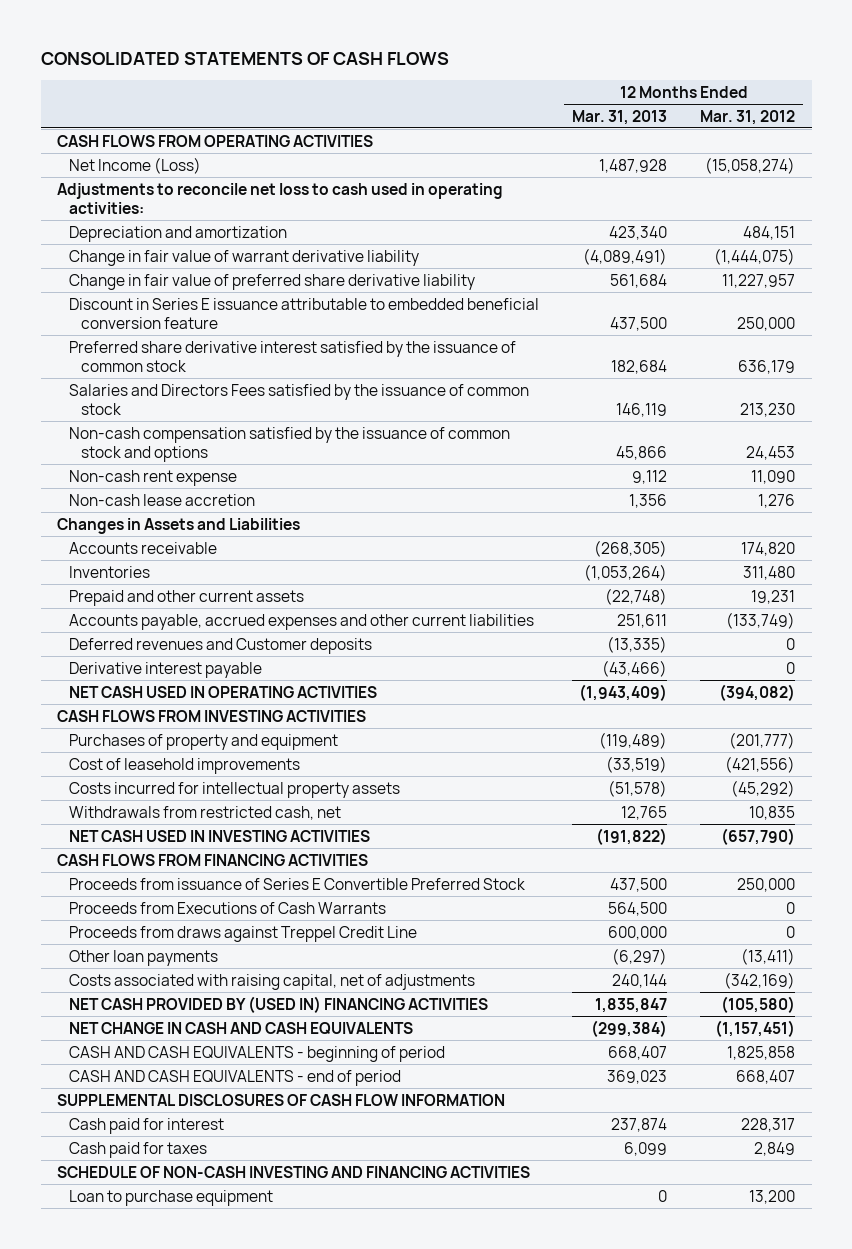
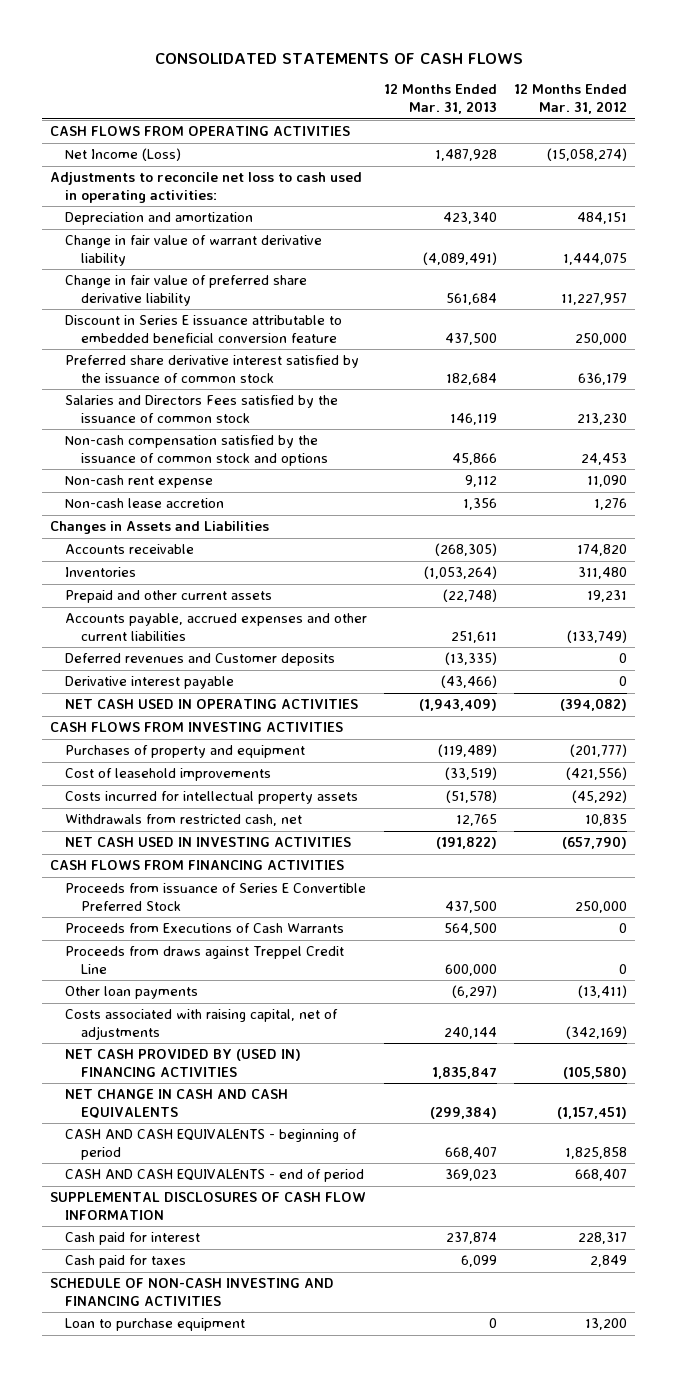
[714,247,796,265] (1,444,075) -> [562,252,627,265] 1,444,075

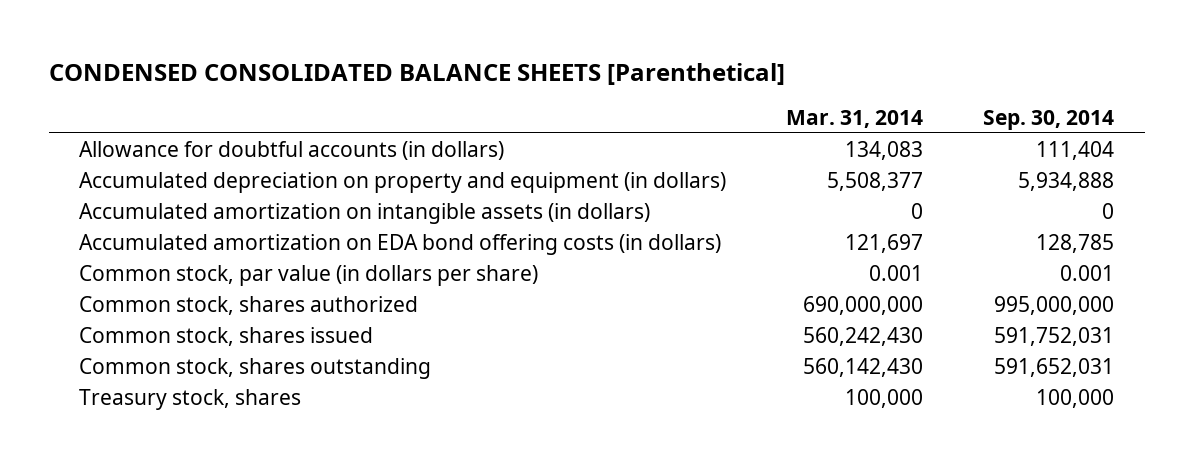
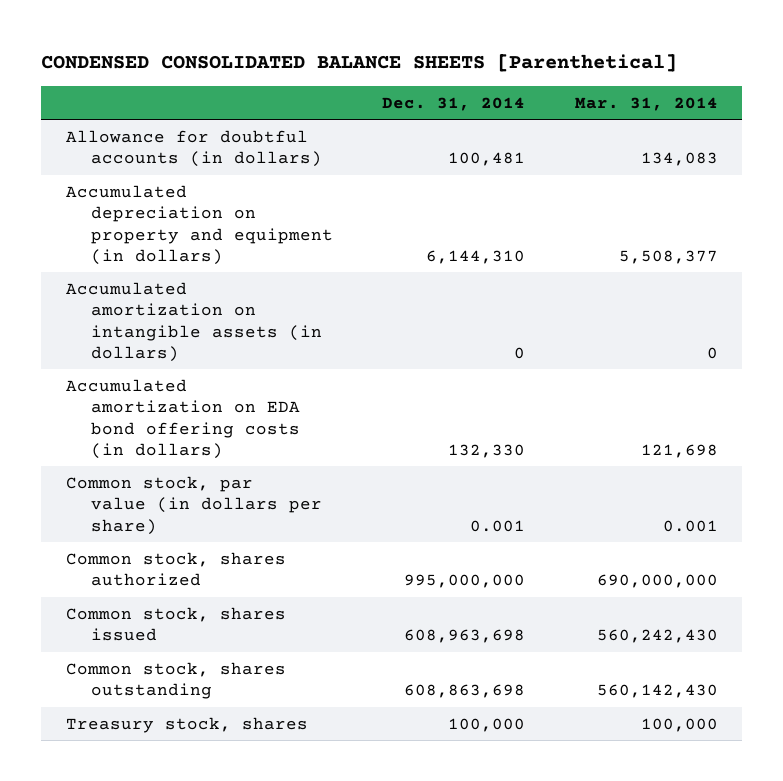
[983,109,1115,130] Sep. 30, 2014 -> none
none -> [382,96,526,111] Dec. 31, 2014
[845,233,924,253] 121,697 -> [640,444,718,459] 121,698

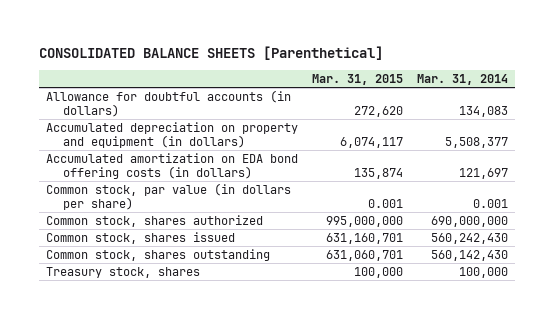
[40,54,677,73] CONDENSED CONSOLIDATED BALANCE SHEETS [Parenthetical] -> [38,45,383,60] CONSOLIDATED BALANCE SHEETS [Parenthetical]
[382,96,526,111] Dec. 31, 2014 -> none
none -> [311,73,403,85] Mar. 31, 2015
[65,281,322,363] Accumulated amortization on intangible assets (in dollars) -> none
[640,444,718,459] 121,698 -> [458,167,508,179] 121,697

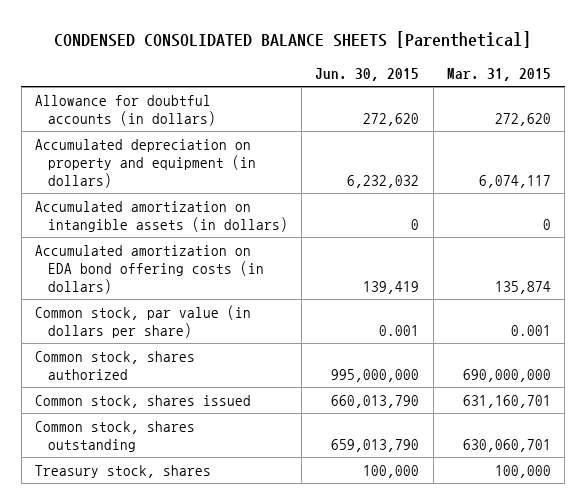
[38,45,383,60] CONSOLIDATED BALANCE SHEETS [Parenthetical] -> [54,30,532,48] CONDENSED CONSOLIDATED BALANCE SHEETS [Parenthetical]
[416,73,508,85] Mar. 31, 2014 -> none
none -> [315,67,420,81] Jun. 30, 2015
none -> [34,201,288,233] Accumulated amortization on intangible assets (in dollars)
[325,216,403,228] 995,000,000 -> [463,369,552,383] 690,000,000
[325,250,403,262] 631,060,701 -> [463,439,552,453] 630,060,701

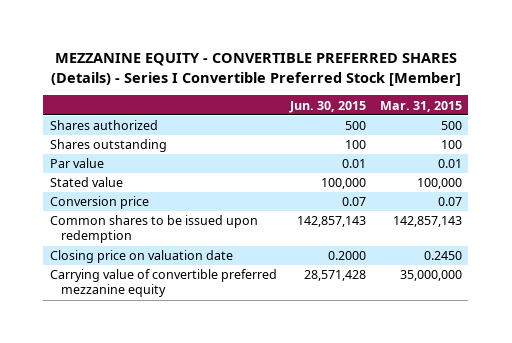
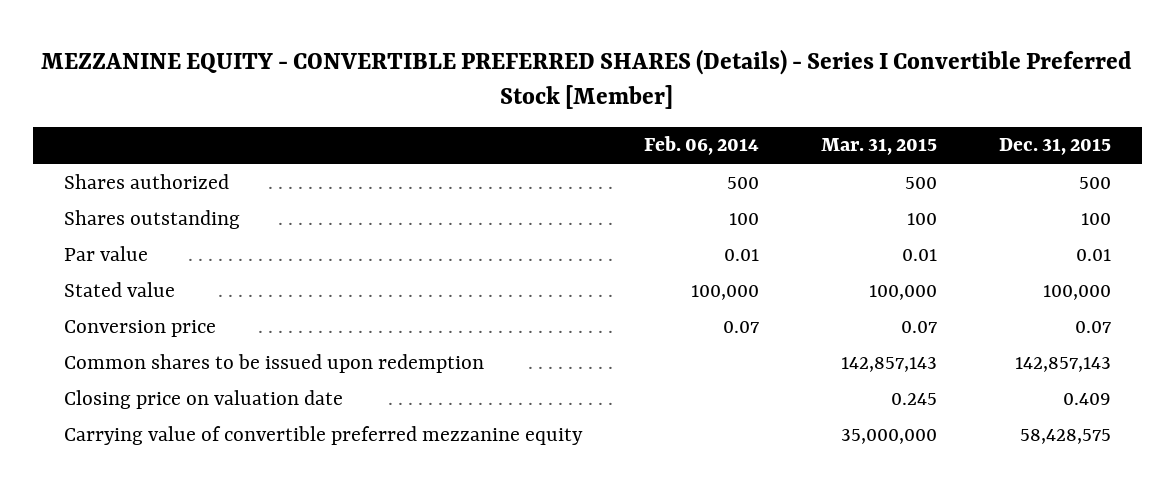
[289,100,367,113] Jun. 30, 2015 -> none
none -> [643,136,759,156] Feb. 06, 2014
none -> [998,138,1111,156] Dec. 31, 2015
[423,251,462,261] 0.2450 -> [890,392,937,405] 0.245

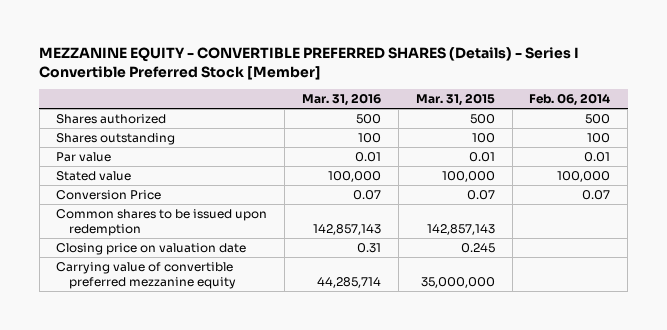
[998,138,1111,156] Dec. 31, 2015 -> none
none -> [302,93,382,107] Mar. 31, 2016
[64,319,217,337] Conversion price -> [56,189,162,200] Conversion Price

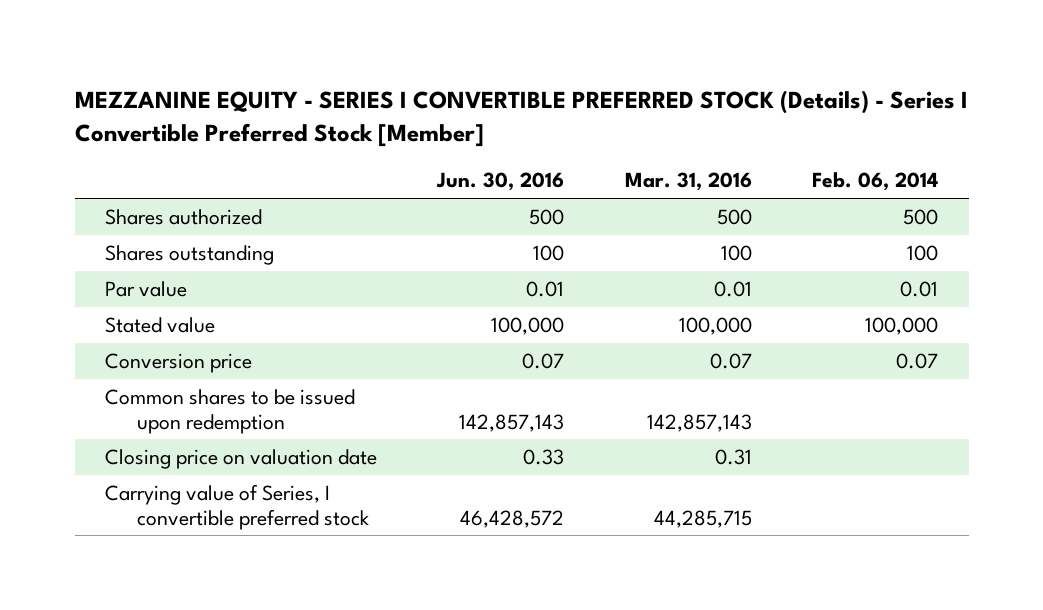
[39,47,580,81] MEZZANINE EQUITY - CONVERTIBLE PREFERRED SHARES (Details) - Series I Convertible Preferred Stock [Member] -> [74,89,968,148] MEZZANINE EQUITY - SERIES I CONVERTIBLE PREFERRED STOCK (Details) - Series I Convertible Preferred Stock [Member]
[415,93,495,107] Mar. 31, 2015 -> none
none -> [436,172,565,192] Jun. 30, 2016
[56,189,162,200] Conversion Price -> [104,352,252,373] Conversion price
[56,261,236,289] Carrying value of convertible preferred mezzanine equity -> [104,483,370,530] Carrying value of Series, I convertible preferred stock
[317,276,382,288] 44,285,714 -> [653,509,752,528] 44,285,715

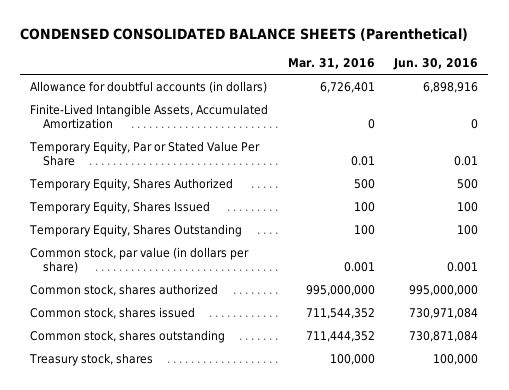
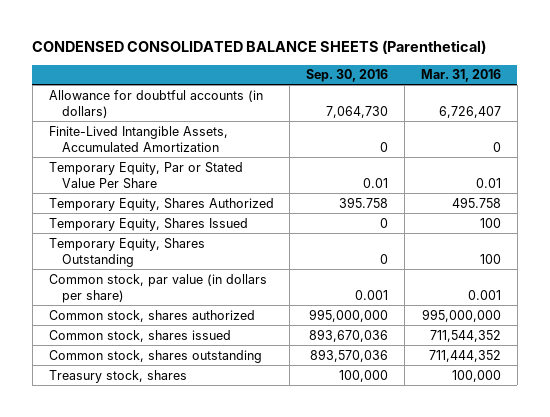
[393,57,479,70] Jun. 30, 2016 -> none
none -> [306,69,389,83] Sep. 30, 2016
[319,81,375,93] 6,726,401 -> [439,105,502,118] 6,726,407
[353,178,375,189] 500 -> [452,196,502,208] 495.758

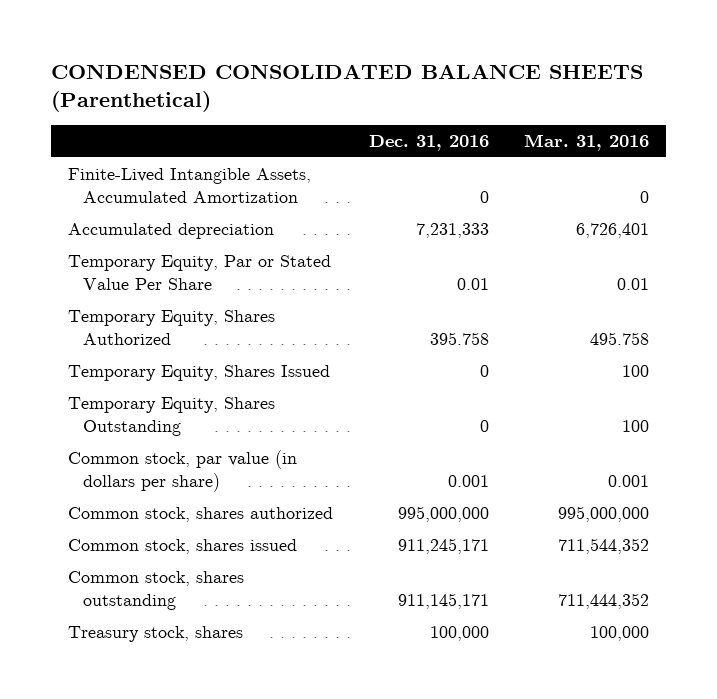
[306,69,389,83] Sep. 30, 2016 -> none
none -> [368,135,489,152] Dec. 31, 2016
[48,89,263,118] Allowance for doubtful accounts (in dollars) -> none
none -> [68,223,275,240] Accumulated depreciation

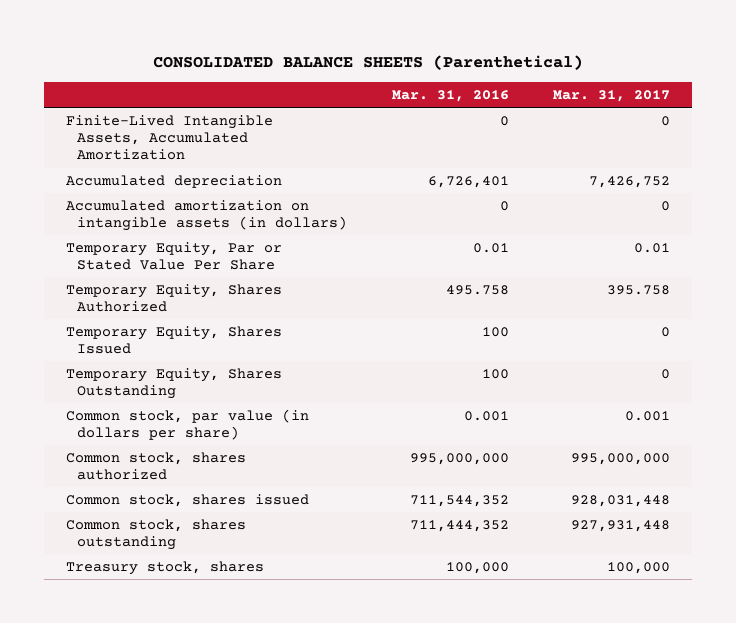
[50,63,643,112] CONDENSED CONSOLIDATED BALANCE SHEETS (Parenthetical) -> [153,55,584,71] CONSOLIDATED BALANCE SHEETS (Parenthetical)
[368,135,489,152] Dec. 31, 2016 -> none
none -> [553,89,671,102] Mar. 31, 2017
none -> [66,200,348,232] Accumulated amortization on intangible assets (in dollars)

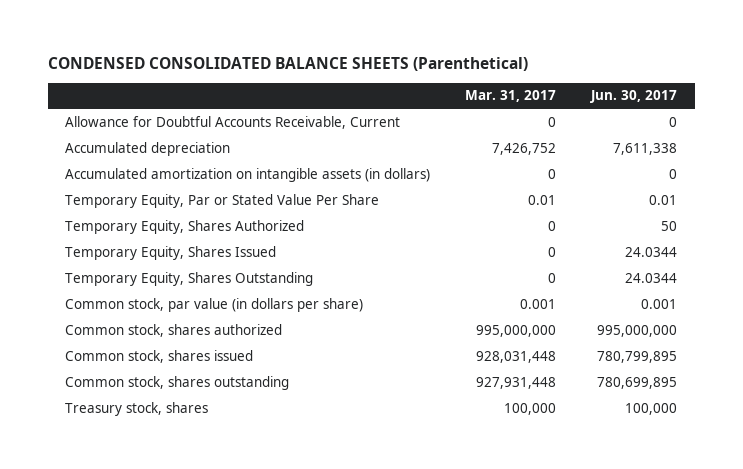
[153,55,584,71] CONSOLIDATED BALANCE SHEETS (Parenthetical) -> [47,56,528,71] CONDENSED CONSOLIDATED BALANCE SHEETS (Parenthetical)
[391,89,509,102] Mar. 31, 2016 -> none
none -> [590,90,678,104] Jun. 30, 2017
[66,115,274,161] Finite-Lived Intangible Assets, Accumulated Amortization -> none
none -> [65,115,401,129] Allowance for Doubtful Accounts Receivable, Current
[607,285,671,296] 395.758 -> [548,220,557,231] 0

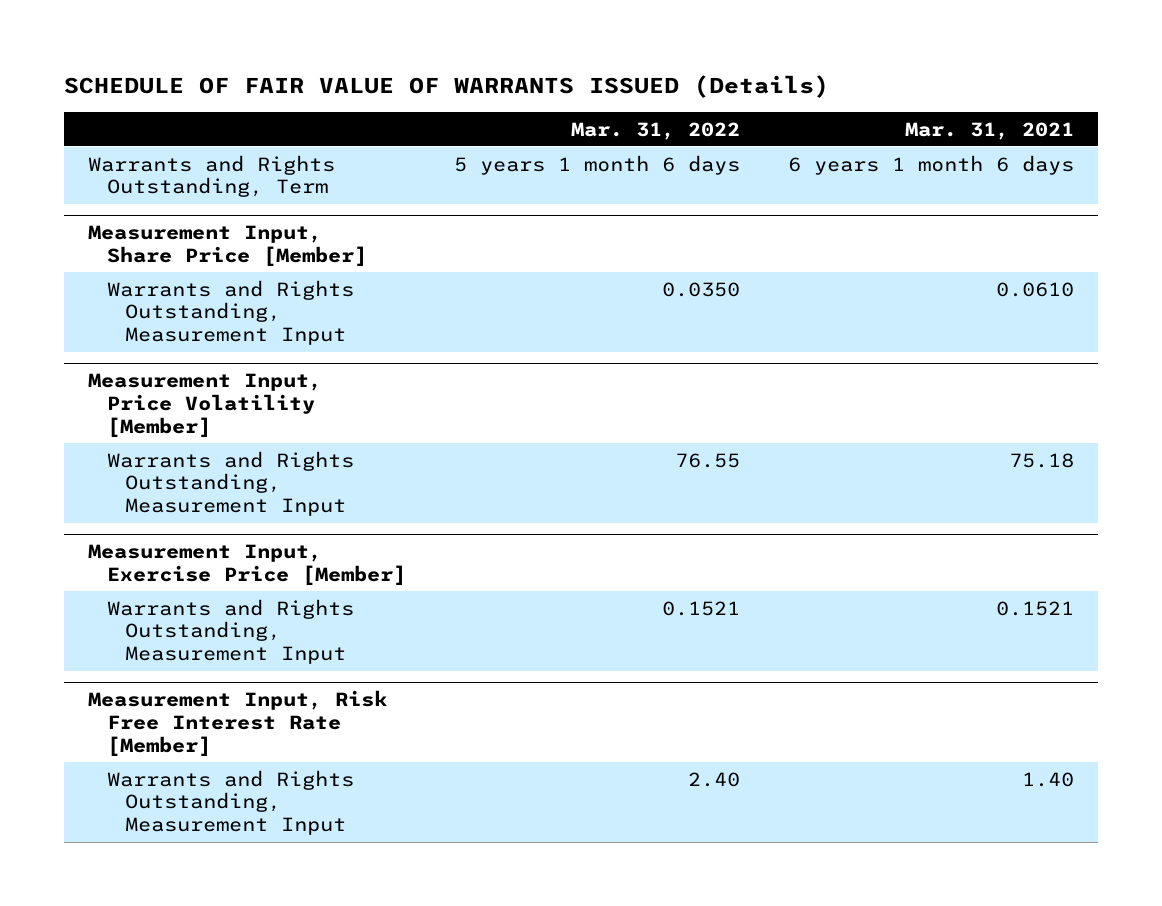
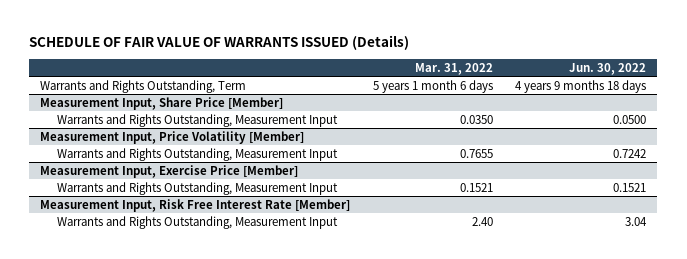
[904,121,1074,140] Mar. 31, 2021 -> none
none -> [569,62,647,75] Jun. 30, 2022
[674,452,740,468] 76.55 -> [459,148,493,158] 0.7655

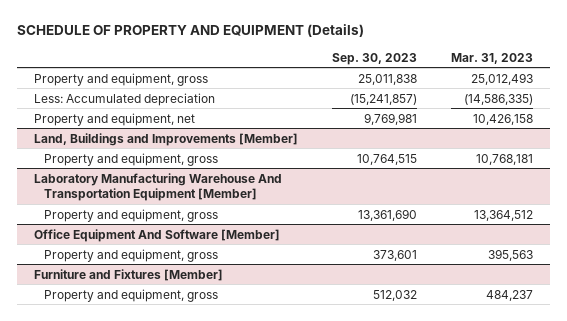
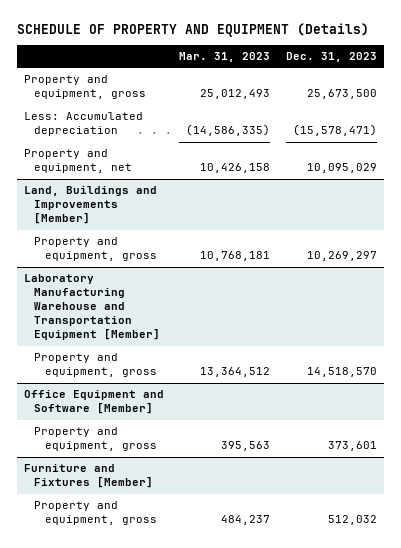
[331,52,417,65] Sep. 30, 2023 -> none
none -> [285,51,377,62] Dec. 31, 2023
[33,172,282,202] Laboratory Manufacturing Warehouse And Transportation Equipment [Member] -> [24,274,161,341] Laboratory Manufacturing Warehouse and Transportation Equipment [Member]
[33,228,280,242] Office Equipment And Software [Member] -> [24,390,165,415] Office Equipment and Software [Member]

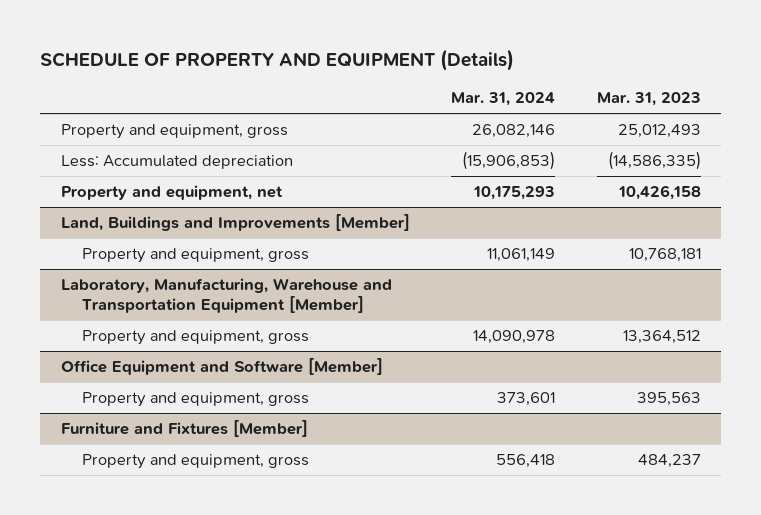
[285,51,377,62] Dec. 31, 2023 -> none
none -> [451,92,556,107] Mar. 31, 2024
[24,274,161,341] Laboratory Manufacturing Warehouse and Transportation Equipment [Member] -> [60,278,392,314] Laboratory, Manufacturing, Warehouse and Transportation Equipment [Member]

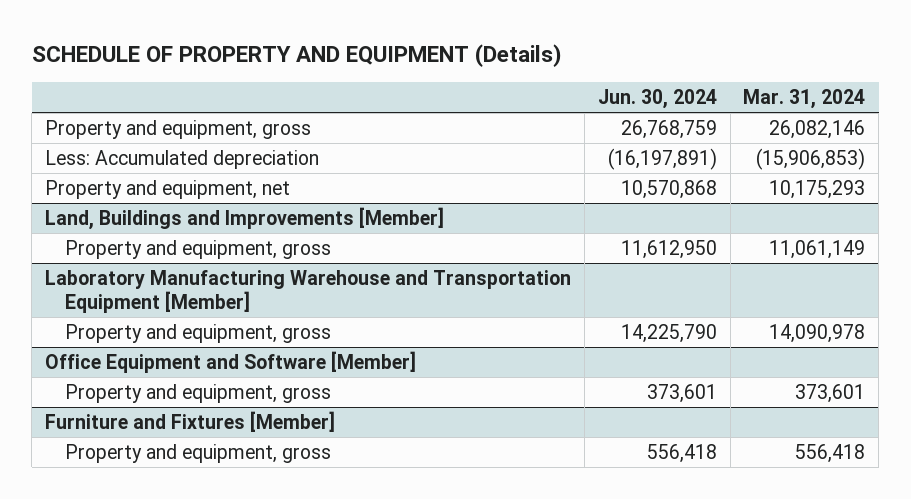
[596,92,701,107] Mar. 31, 2023 -> none
none -> [597,89,717,110] Jun. 30, 2024
[60,278,392,314] Laboratory, Manufacturing, Warehouse and Transportation Equipment [Member] -> [45,270,572,313] Laboratory Manufacturing Warehouse and Transportation Equipment [Member]

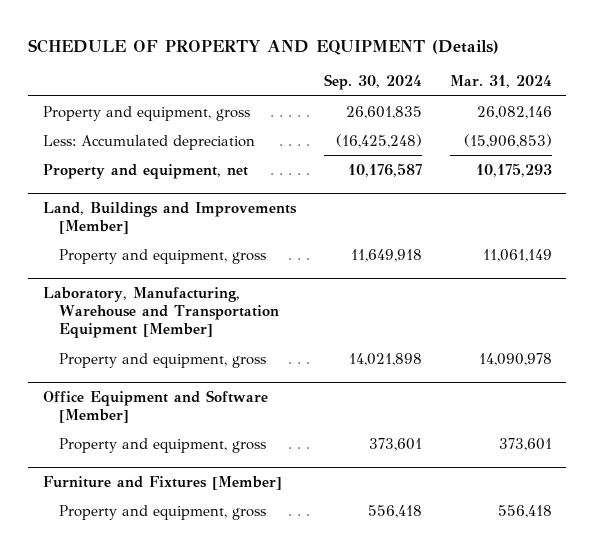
[597,89,717,110] Jun. 30, 2024 -> none
none -> [323,74,422,91] Sep. 30, 2024
[45,270,572,313] Laboratory Manufacturing Warehouse and Transportation Equipment [Member] -> [42,286,280,339] Laboratory, Manufacturing, Warehouse and Transportation Equipment [Member]

